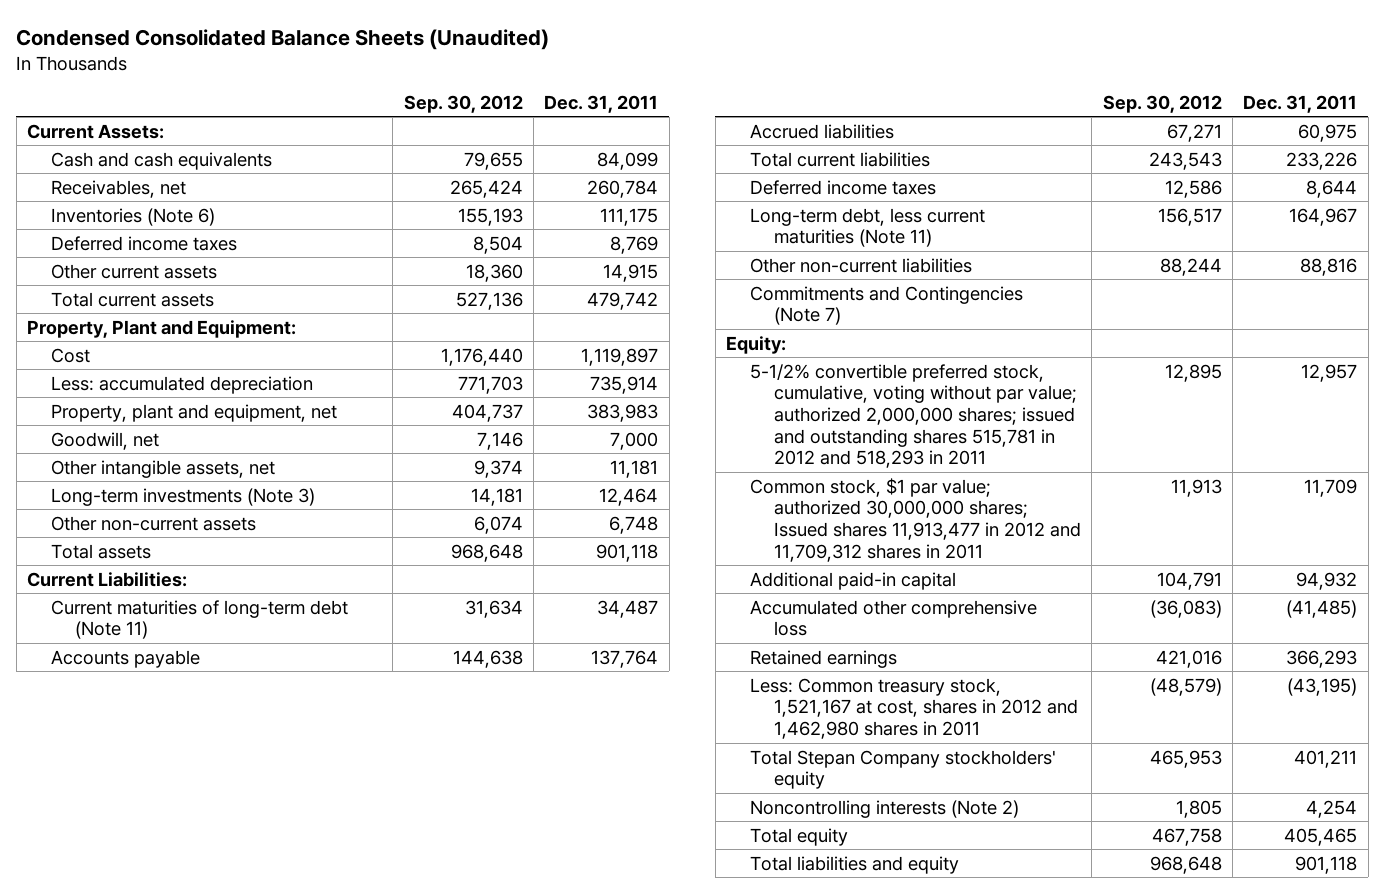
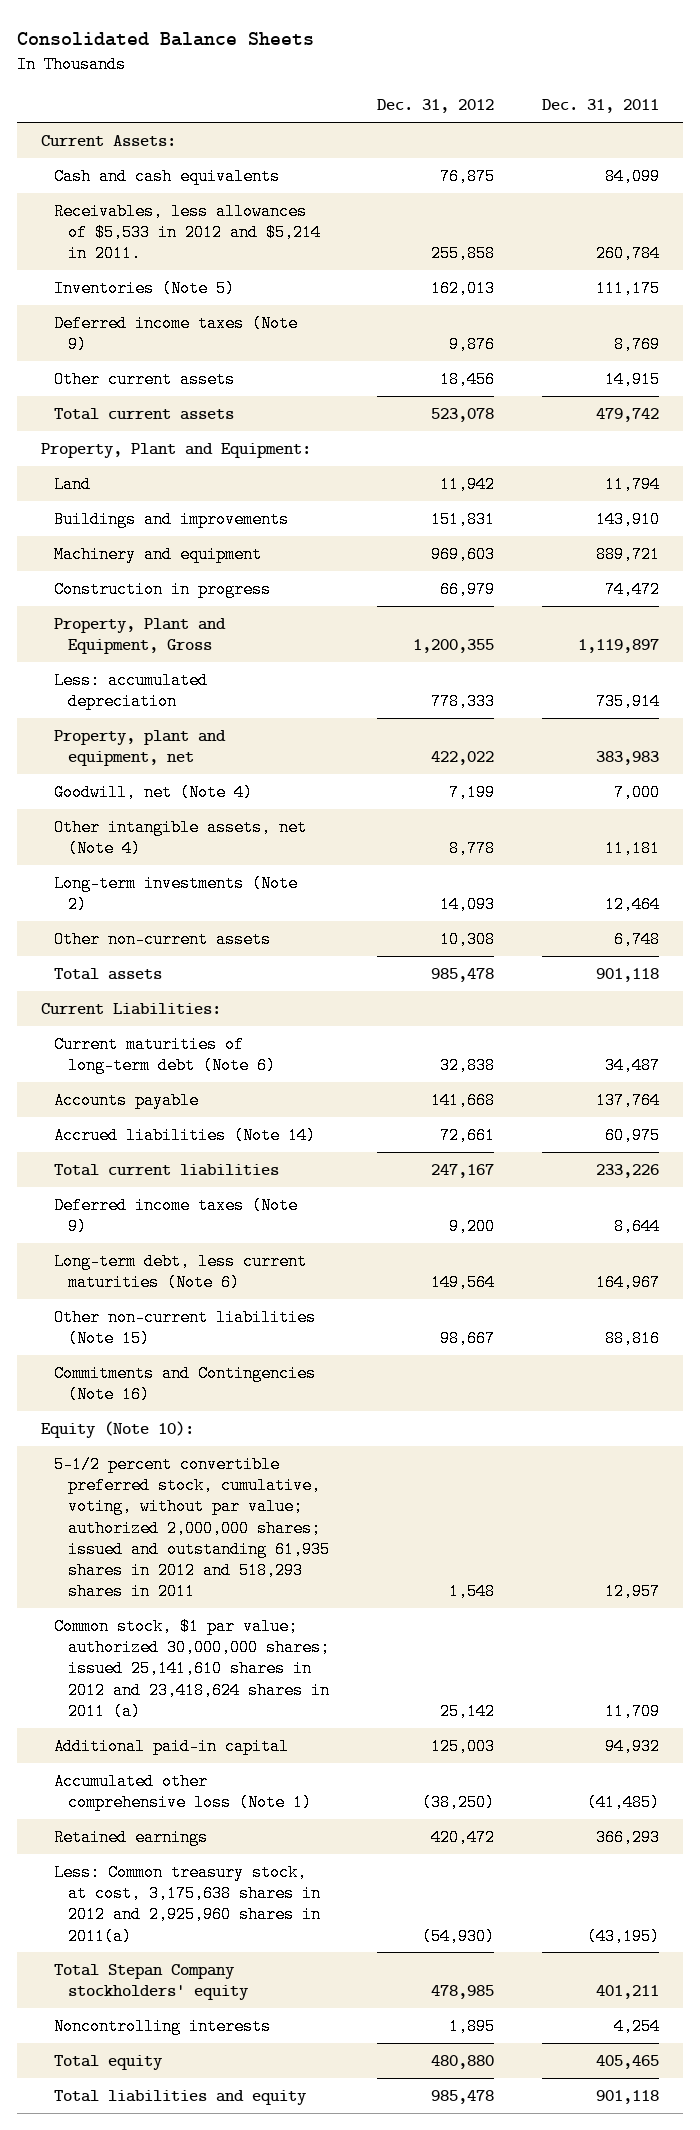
[16,28,550,50] Condensed Consolidated Balance Sheets (Unaudited) -> [16,31,314,46] Consolidated Balance Sheets
[403,94,523,113] Sep. 30, 2012 -> none
none -> [377,99,495,114] Dec. 31, 2012
[50,179,186,198] Receivables, net -> [54,202,322,263] Receivables, less allowances of $5,533 in 2012 and $5,214 in 2011.
[50,207,215,226] Inventories (Note 6) -> [54,279,236,297] Inventories (Note 5)
[50,235,237,251] Deferred income taxes -> [54,314,299,354] Deferred income taxes (Note 9)
none -> [54,475,92,493] Land
none -> [54,510,290,528] Buildings and improvements
none -> [54,545,263,563] Machinery and equipment
none -> [54,580,272,598] Construction in progress
[50,347,90,363] Cost -> [54,617,227,655] Property, Plant and Equipment, Gross
[50,431,159,450] Goodwill, net -> [54,783,254,801] Goodwill, net (Note 4)
[50,459,275,478] Other intangible assets, net -> [54,818,308,858] Other intangible assets, net (Note 4)
[50,487,315,506] Long-term investments (Note 3) -> [54,874,299,914] Long-term investments (Note 2)
[50,599,348,640] Current maturities of long-term debt (Note 11) -> [54,1035,277,1075] Current maturities of long-term debt (Note 6)
[749,123,894,139] Accrued liabilities -> [54,1126,317,1144] Accrued liabilities (Note 14)
[749,179,936,195] Deferred income taxes -> [54,1196,299,1236] Deferred income taxes (Note 9)
[749,207,985,248] Long-term debt, less current maturities (Note 11) -> [54,1252,308,1292] Long-term debt, less current maturities (Note 6)
[749,257,972,273] Other non-current liabilities -> [54,1308,317,1348] Other non-current liabilities (Note 15)
[749,285,1023,326] Commitments and Contingencies (Note 7) -> [54,1364,317,1404] Commitments and Contingencies (Note 16)
[726,335,787,354] Equity: -> [40,1420,194,1438] Equity (Note 10):
[749,363,1077,469] 5-1/2% convertible preferred stock, cumulative, voting without par value; authorized 2,000,000 shares; issued and outstanding shares 515,781 in 2012 and 518,293 in 2011 -> [54,1455,331,1601] 5-1/2 percent convertible preferred stock, cumulative, voting, without par value; authorized 2,000,000 shares; issued and outstanding 61,935 shares in 2012 and 518,293 shares in 2011
[749,477,1081,562] Common stock, $1 par value; authorized 30,000,000 shares; Issued shares 11,913,477 in 2012 and 11,709,312 shares in 2011 -> [54,1617,331,1720] Common stock, $1 par value; authorized 30,000,000 shares; issued 25,141,610 shares in 2012 and 23,418,624 shares in 2011 (a)
[749,599,1037,637] Accumulated other comprehensive loss -> [54,1772,313,1812] Accumulated other comprehensive loss (Note 1)
[749,677,1078,740] Less: Common treasury stock, 1,521,167 at cost, shares in 2012 and 1,462,980 shares in 2011 -> [54,1863,322,1945] Less: Common treasury stock, at cost, 3,175,638 shares in 2012 and 2,925,960 shares in 2011(a)
[749,799,1019,818] Noncontrolling interests (Note 2) -> [54,2017,272,2035] Noncontrolling interests

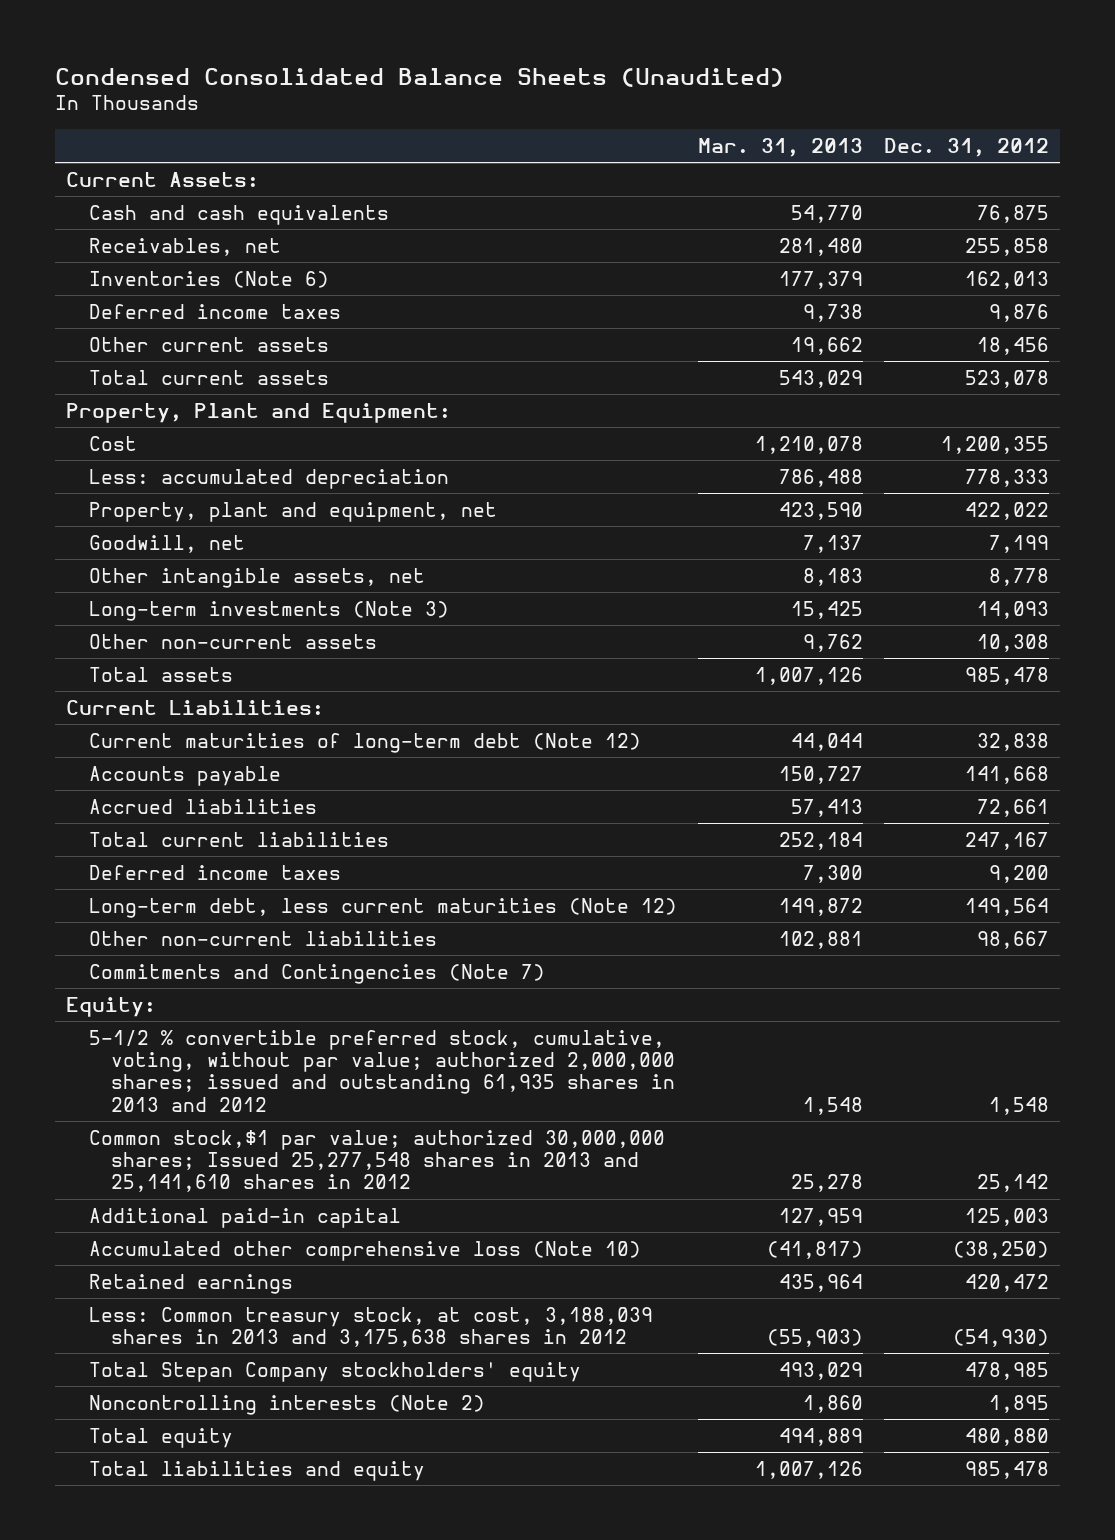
[16,31,314,46] Consolidated Balance Sheets -> [55,67,785,87] Condensed Consolidated Balance Sheets (Unaudited)
[541,99,659,114] Dec. 31, 2011 -> none
none -> [697,137,863,157] Mar. 31, 2013
[54,202,322,263] Receivables, less allowances of $5,533 in 2012 and $5,214 in 2011. -> [88,237,281,256] Receivables, net
[54,279,236,297] Inventories (Note 5) -> [88,270,329,288] Inventories (Note 6)
[54,314,299,354] Deferred income taxes (Note 9) -> [88,303,341,319] Deferred income taxes
[54,475,92,493] Land -> none
[54,510,290,528] Buildings and improvements -> none
[54,545,263,563] Machinery and equipment -> none
[54,580,272,598] Construction in progress -> none
[54,617,227,655] Property, Plant and Equipment, Gross -> [88,435,137,451] Cost
[54,783,254,801] Goodwill, net (Note 4) -> [88,534,245,553] Goodwill, net
[54,818,308,858] Other intangible assets, net (Note 4) -> [88,567,425,588] Other intangible assets, net
[54,874,299,914] Long-term investments (Note 2) -> [88,600,449,621] Long-term investments (Note 3)
[54,1035,277,1075] Current maturities of long-term debt (Note 6) -> [88,732,641,753] Current maturities of long-term debt (Note 12)
[54,1126,317,1144] Accrued liabilities (Note 14) -> [88,798,317,814] Accrued liabilities
[54,1196,299,1236] Deferred income taxes (Note 9) -> [88,864,341,880] Deferred income taxes
[54,1252,308,1292] Long-term debt, less current maturities (Note 6) -> [88,897,677,918] Long-term debt, less current maturities (Note 12)
[54,1308,317,1348] Other non-current liabilities (Note 15) -> [88,930,437,946] Other non-current liabilities
[54,1364,317,1404] Commitments and Contingencies (Note 16) -> [88,963,545,984] Commitments and Contingencies (Note 7)
[40,1420,194,1438] Equity (Note 10): -> [65,996,156,1017] Equity:
[54,1455,331,1601] 5-1/2 percent convertible preferred stock, cumulative, voting, without par value; authorized 2,000,000 shares; issued and outstanding 61,935 shares in 2012 and 518,293 shares in 2011 -> [88,1029,676,1112] 5-1/2 % convertible preferred stock, cumulative, voting, without par value; authorized 2,000,000 shares; issued and outstanding 61,935 shares in 2013 and 2012
[54,1617,331,1720] Common stock, $1 par value; authorized 30,000,000 shares; issued 25,141,610 shares in 2012 and 23,418,624 shares in 2011 (a) -> [88,1129,665,1193] Common stock,$1 par value; authorized 30,000,000 shares; Issued 25,277,548 shares in 2013 and 25,141,610 shares in 2012
[54,1772,313,1812] Accumulated other comprehensive loss (Note 1) -> [88,1240,641,1261] Accumulated other comprehensive loss (Note 10)
[54,1863,322,1945] Less: Common treasury stock, at cost, 3,175,638 shares in 2012 and 2,925,960 shares in 2011(a) -> [88,1306,653,1347] Less: Common treasury stock, at cost, 3,188,039 shares in 2013 and 3,175,638 shares in 2012
[54,2017,272,2035] Noncontrolling interests -> [88,1394,485,1415] Noncontrolling interests (Note 2)

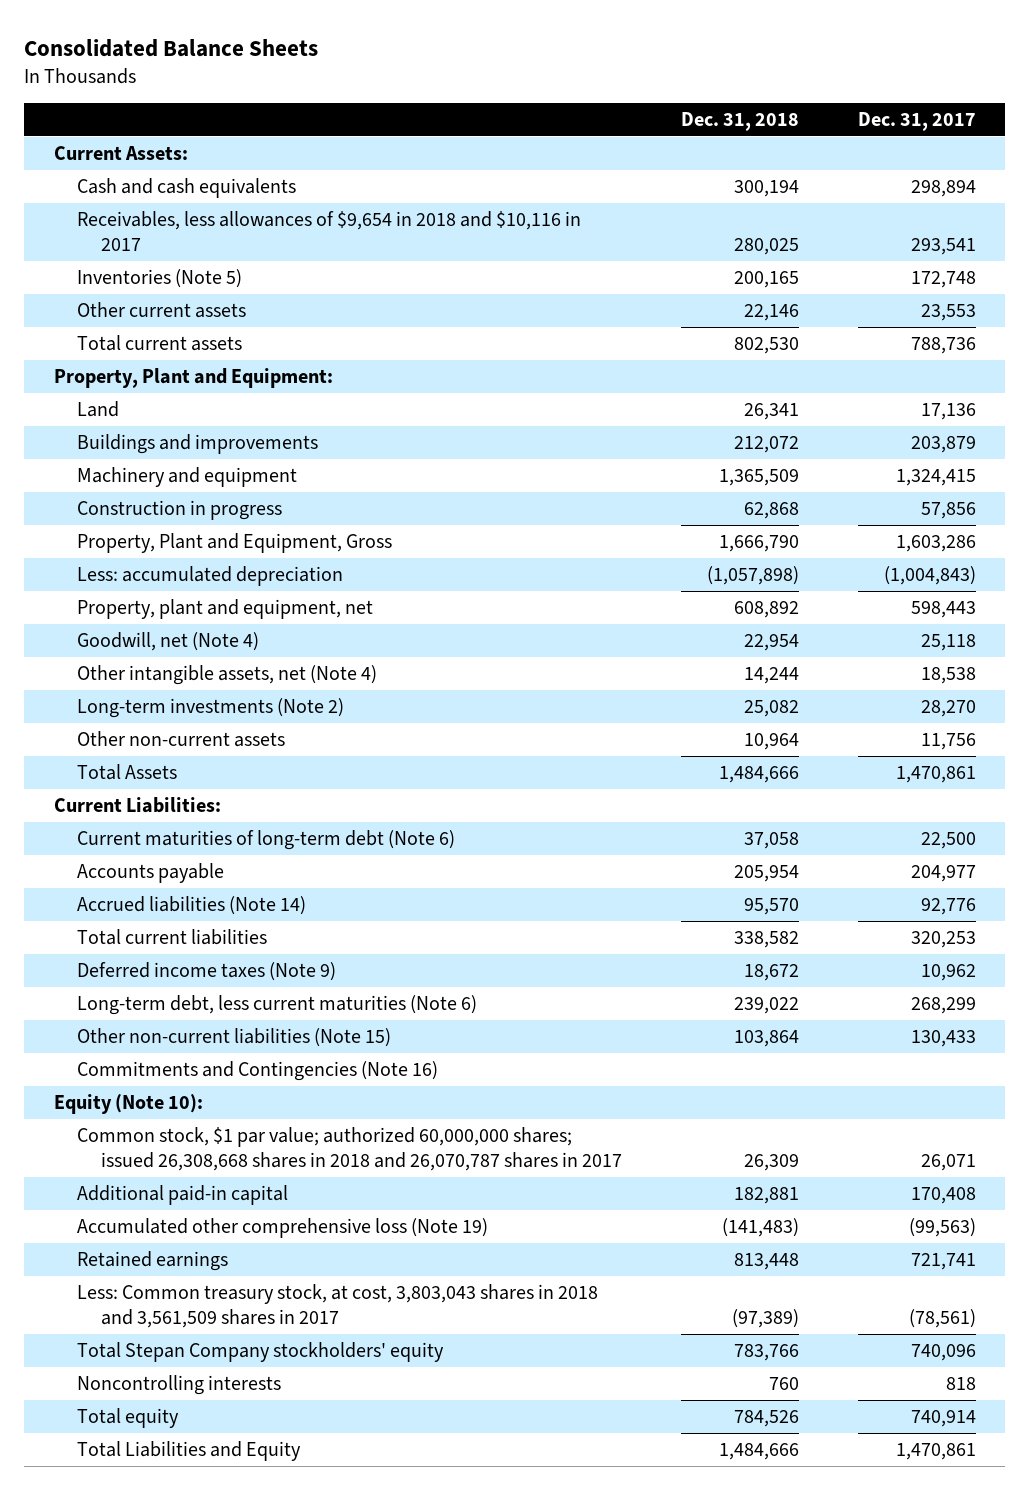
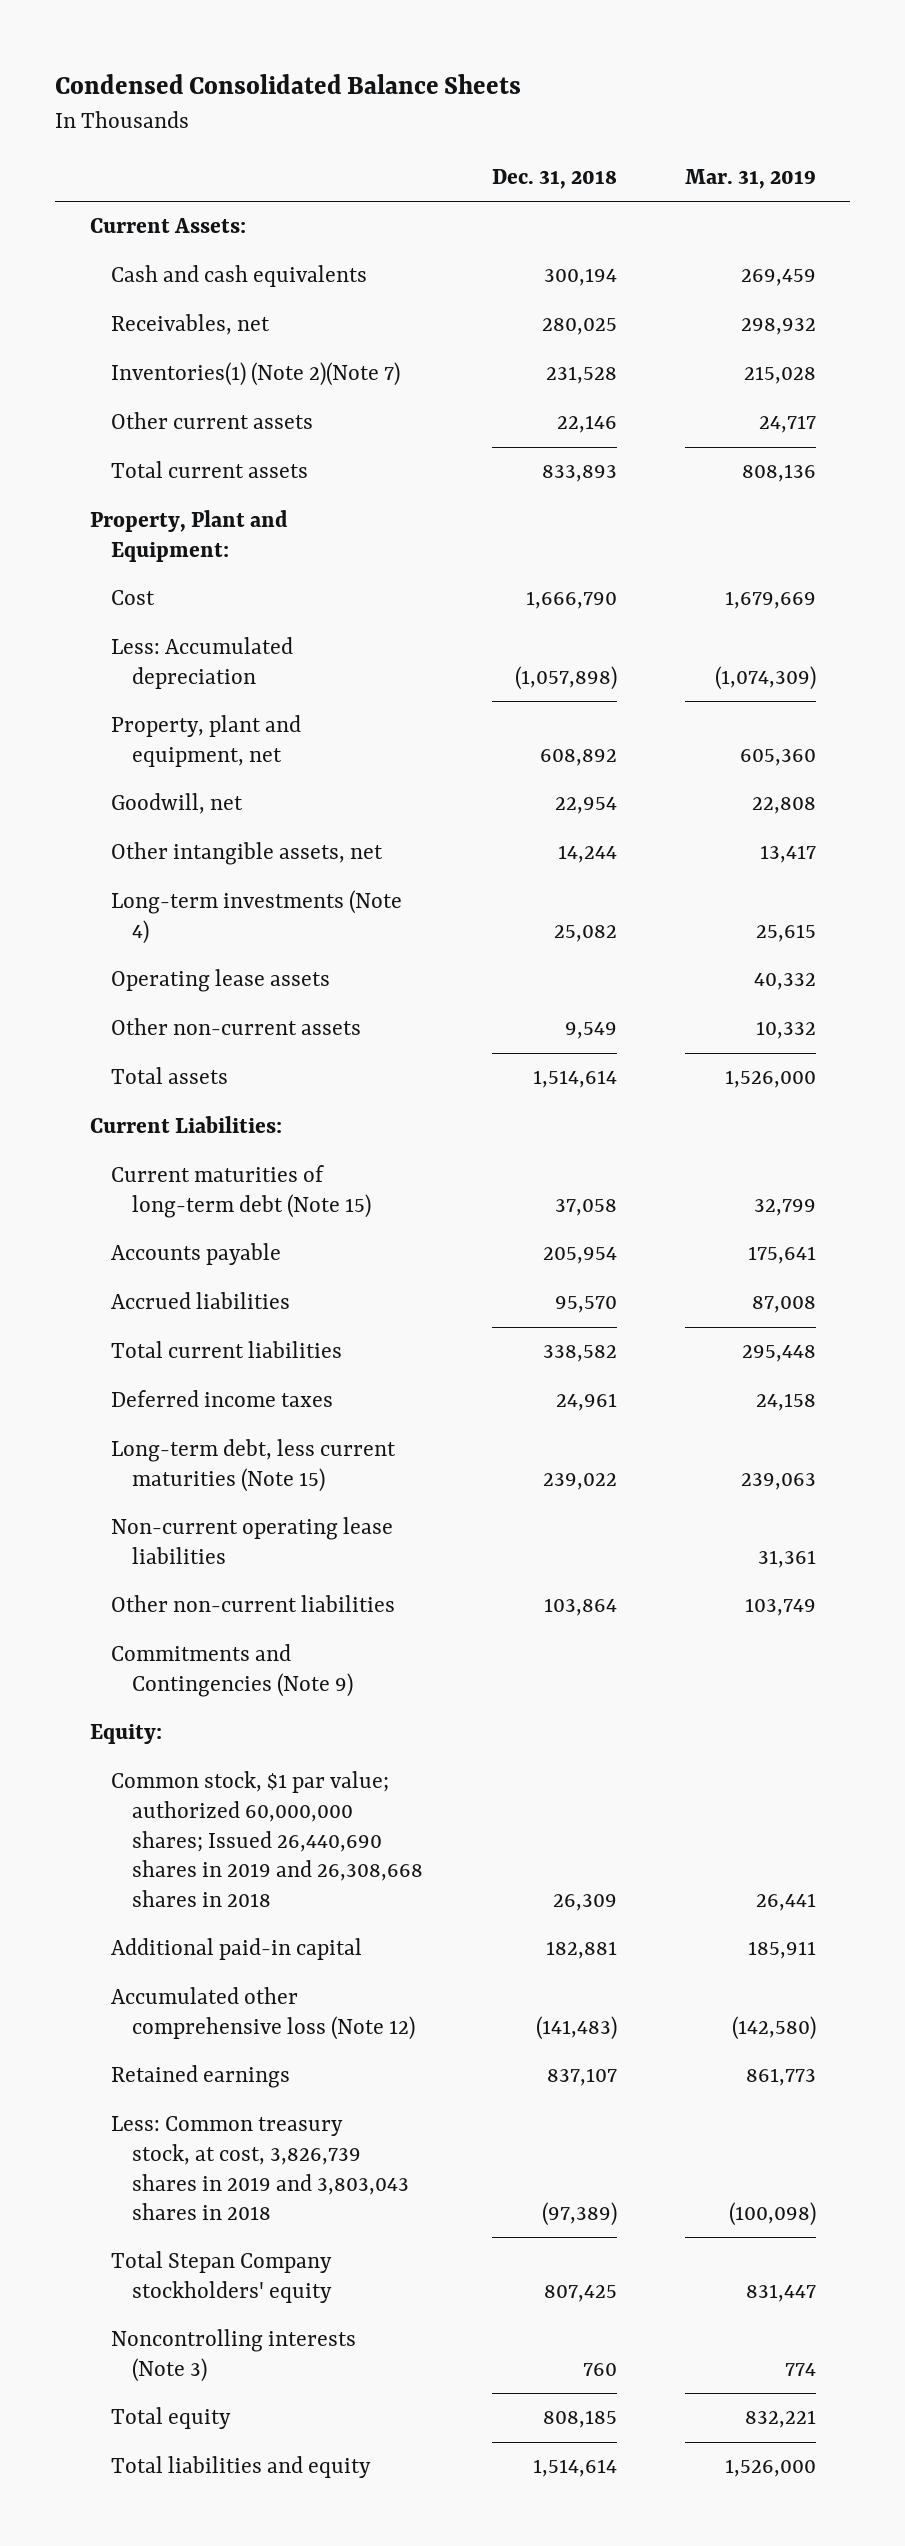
[24,38,319,57] Consolidated Balance Sheets -> [55,74,522,95] Condensed Consolidated Balance Sheets
[857,112,976,132] Dec. 31, 2017 -> none
none -> [684,168,816,189] Mar. 31, 2019
[77,211,582,252] Receivables, less allowances of $9,654 in 2018 and $10,116 in 2017 -> [111,314,271,336] Receivables, net
[77,269,243,289] Inventories (Note 5) -> [111,362,401,387] Inventories(1) (Note 2)(Note 7)
[733,271,799,289] 200,165 -> [545,366,617,385] 231,528
[733,337,799,355] 802,530 -> [541,465,617,483] 833,893
[77,401,120,418] Land -> none
[77,434,319,455] Buildings and improvements -> none
[77,467,298,488] Machinery and equipment -> none
[77,500,283,521] Construction in progress -> none
[77,533,393,554] Property, Plant and Equipment, Gross -> [111,590,156,606] Cost
[77,566,344,587] Less: accumulated depreciation -> [111,637,294,689] Less: Accumulated depreciation
[77,632,260,652] Goodwill, net (Note 4) -> [111,793,244,815] Goodwill, net
[77,665,378,686] Other intangible assets, net (Note 4) -> [111,842,384,866] Other intangible assets, net
[77,698,345,719] Long-term investments (Note 2) -> [111,890,403,944] Long-term investments (Note 4)
none -> [111,969,331,993] Operating lease assets
[743,733,799,751] 10,964 -> [564,1022,617,1040] 9,549
[77,764,178,781] Total Assets -> [111,1067,229,1085] Total assets
[718,766,799,784] 1,484,666 -> [532,1070,617,1089] 1,514,614
[77,830,456,851] Current maturities of long-term debt (Note 6) -> [111,1165,372,1218] Current maturities of long-term debt (Note 15)
[77,896,307,916] Accrued liabilities (Note 14) -> [111,1292,291,1310] Accrued liabilities
[77,962,337,982] Deferred income taxes (Note 9) -> [111,1390,334,1408] Deferred income taxes
[743,964,799,982] 18,672 -> [555,1393,617,1412] 24,961
[77,995,478,1016] Long-term debt, less current maturities (Note 6) -> [111,1439,397,1492] Long-term debt, less current maturities (Note 15)
none -> [111,1517,394,1564] Non-current operating lease liabilities
[77,1028,392,1048] Other non-current liabilities (Note 15) -> [111,1595,396,1613] Other non-current liabilities
[77,1061,439,1082] Commitments and Contingencies (Note 16) -> [111,1644,354,1697] Commitments and Contingencies (Note 9)
[53,1094,203,1115] Equity (Note 10): -> [89,1724,162,1745] Equity:
[77,1127,622,1172] Common stock, $1 par value; authorized 60,000,000 shares; issued 26,308,668 shares in 2018 and 26,070,787 shares in 2017 -> [111,1771,424,1907] Common stock, $1 par value; authorized 60,000,000 shares; Issued 26,440,690 shares in 2019 and 26,308,668 shares in 2018
[77,1218,489,1239] Accumulated other comprehensive loss (Note 19) -> [111,1987,416,2040] Accumulated other comprehensive loss (Note 12)
[733,1253,799,1271] 813,448 -> [546,2068,617,2087] 837,107
[77,1284,599,1329] Less: Common treasury stock, at cost, 3,803,043 shares in 2018 and 3,561,509 shares in 2017 -> [111,2116,410,2221] Less: Common treasury stock, at cost, 3,826,739 shares in 2019 and 3,803,043 shares in 2018
[733,1344,799,1362] 783,766 -> [543,2284,617,2302] 807,425
[77,1375,282,1396] Noncontrolling interests -> [111,2329,357,2382] Noncontrolling interests (Note 3)
[733,1410,799,1428] 784,526 -> [542,2410,617,2429] 808,185
[77,1441,302,1462] Total Liabilities and Equity -> [111,2456,372,2479] Total liabilities and equity
[718,1443,799,1461] 1,484,666 -> [532,2459,617,2478] 1,514,614

